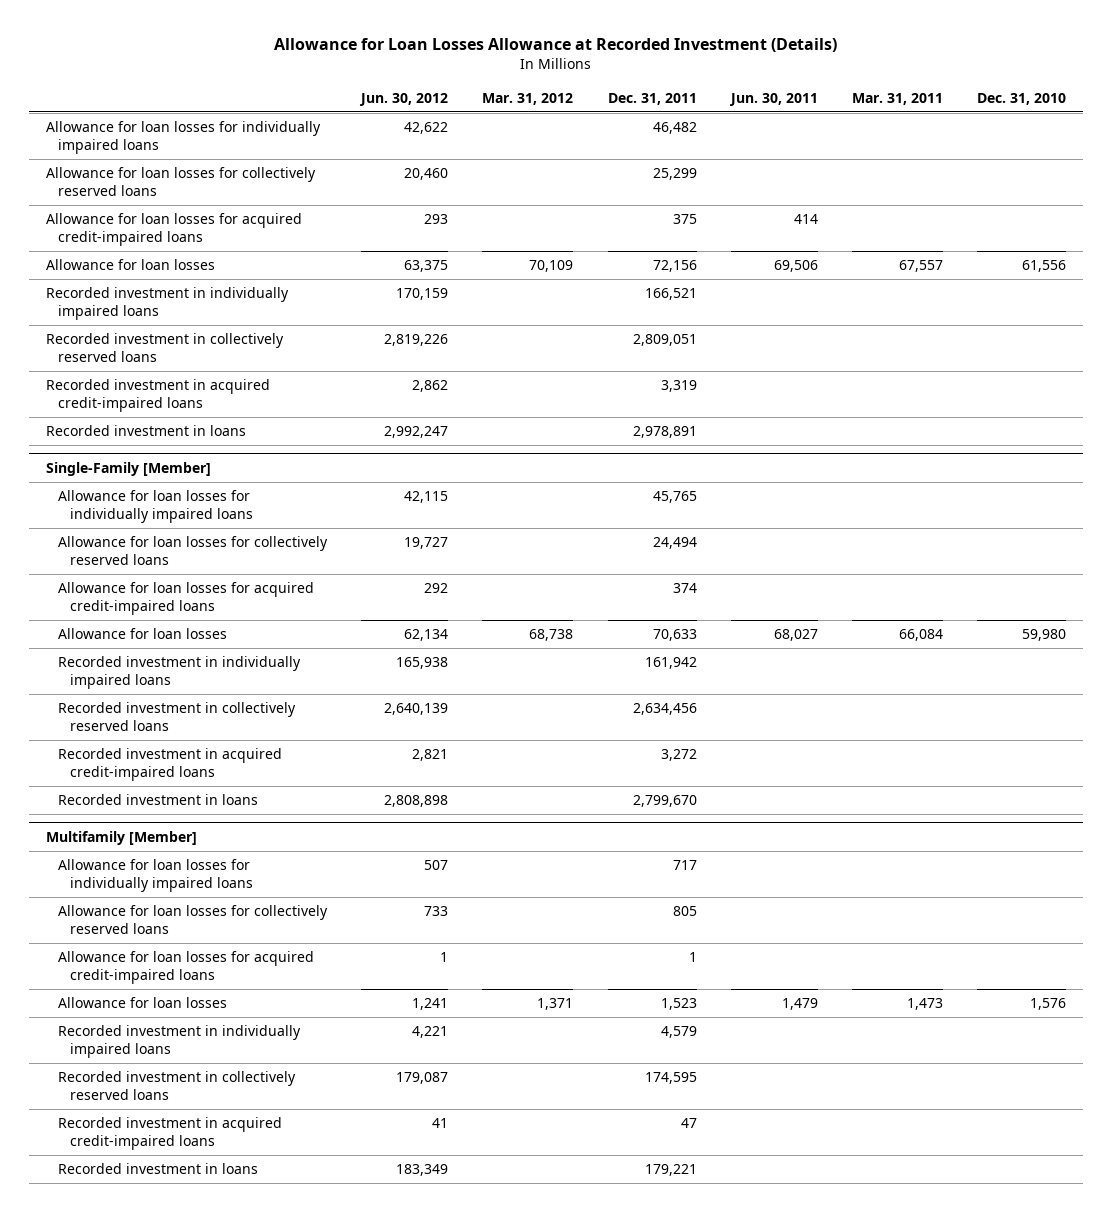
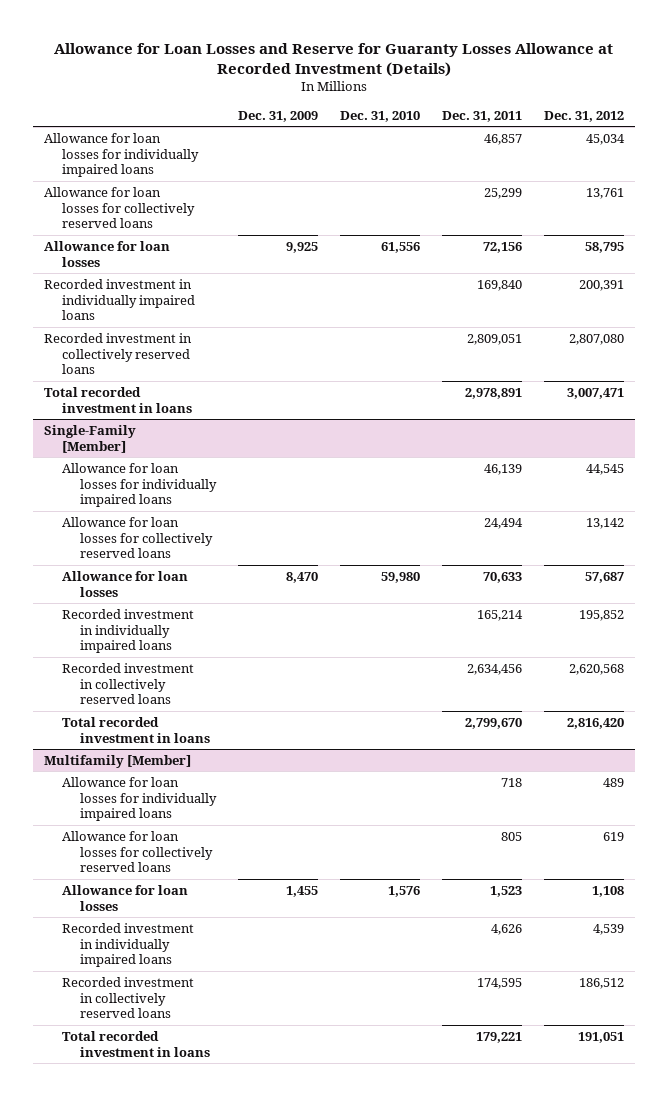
[274,38,838,53] Allowance for Loan Losses Allowance at Recorded Investment (Details) -> [54,42,614,77] Allowance for Loan Losses and Reserve for Guaranty Losses Allowance at Recorded Investment (Details)
[359,92,449,106] Jun. 30, 2012 -> none
[482,92,574,105] Mar. 31, 2012 -> none
[728,92,818,106] Jun. 30, 2011 -> none
[851,92,943,105] Mar. 31, 2011 -> none
none -> [237,111,318,123] Dec. 31, 2009
none -> [543,111,624,123] Dec. 31, 2012
[652,122,697,135] 46,482 -> [483,133,522,145] 46,857
[45,213,302,246] Allowance for loan losses for acquired credit-impaired loans -> none
[644,288,697,301] 166,521 -> [476,279,522,291] 169,840
[45,379,270,412] Recorded investment in acquired credit-impaired loans -> none
[45,425,246,437] Recorded investment in loans -> [44,386,193,413] Total recorded investment in loans
[652,491,697,504] 45,765 -> [483,463,522,475] 46,139
[57,582,314,615] Allowance for loan losses for acquired credit-impaired loans -> none
[644,657,697,670] 161,942 -> [476,609,523,621] 165,214
[57,748,282,781] Recorded investment in acquired credit-impaired loans -> none
[57,794,258,806] Recorded investment in loans -> [62,716,210,743] Total recorded investment in loans
[672,860,697,871] 717 -> [500,777,522,787] 718
[57,951,314,984] Allowance for loan losses for acquired credit-impaired loans -> none
[660,1026,697,1039] 4,579 -> [490,923,522,935] 4,626
[57,1117,282,1150] Recorded investment in acquired credit-impaired loans -> none
[57,1163,258,1175] Recorded investment in loans -> [62,1030,210,1057] Total recorded investment in loans

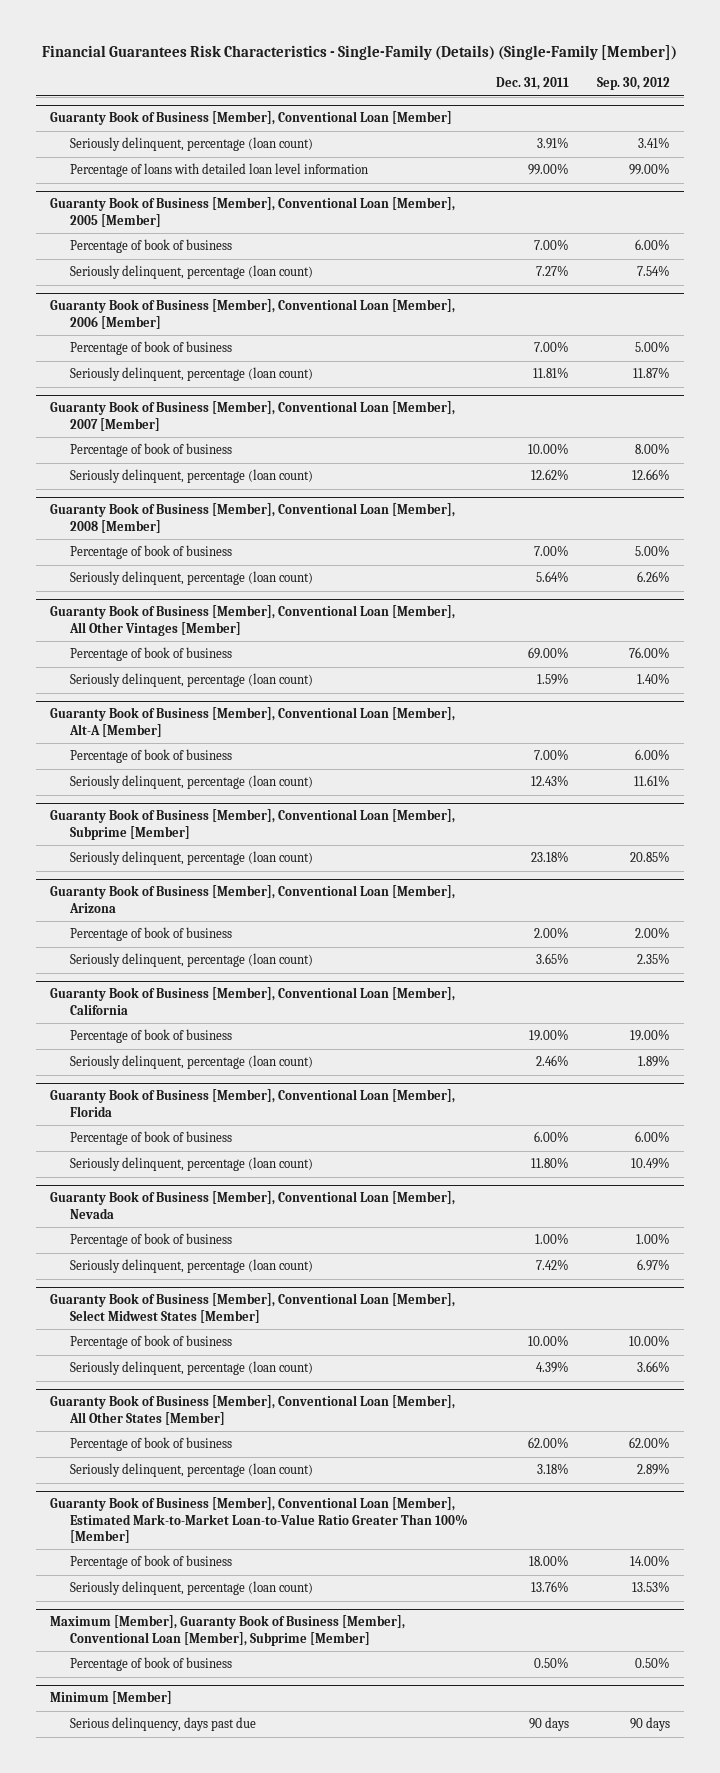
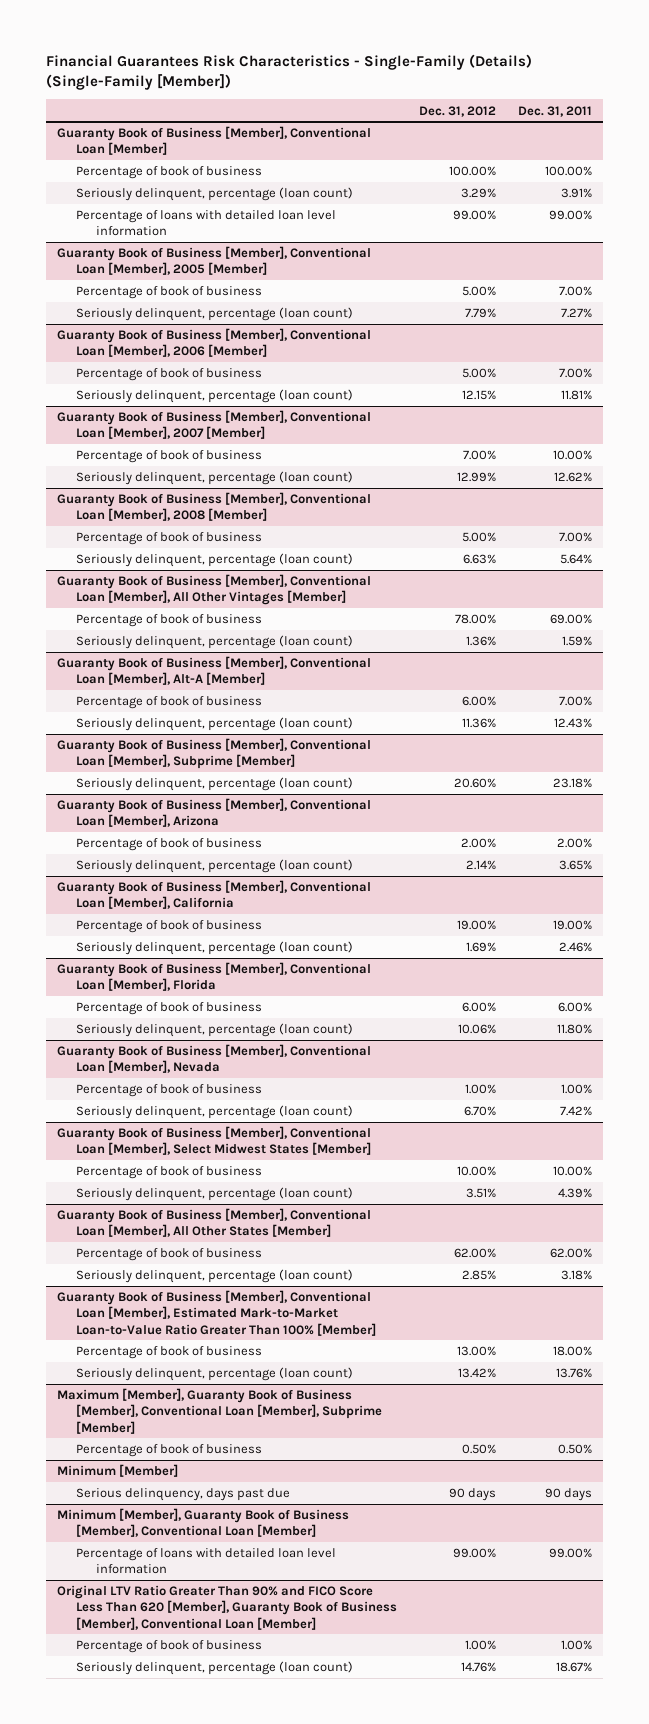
[596,77,670,91] Sep. 30, 2012 -> none
none -> [419,105,497,117] Dec. 31, 2012
none -> [76,166,263,180] Percentage of book of business
none -> [56,1508,349,1538] Minimum [Member], Guaranty Book of Business [Member], Conventional Loan [Member]
none -> [76,1548,337,1575] Percentage of loans with detailed loan level information
none -> [56,1585,398,1630] Original LTV Ratio Greater Than 90% and FICO Score Less Than 620 [Member], Guaranty Book of Business [Member], Conventional Loan [Member]
none -> [76,1640,263,1654] Percentage of book of business
none -> [76,1661,354,1676] Seriously delinquent, percentage (loan count)

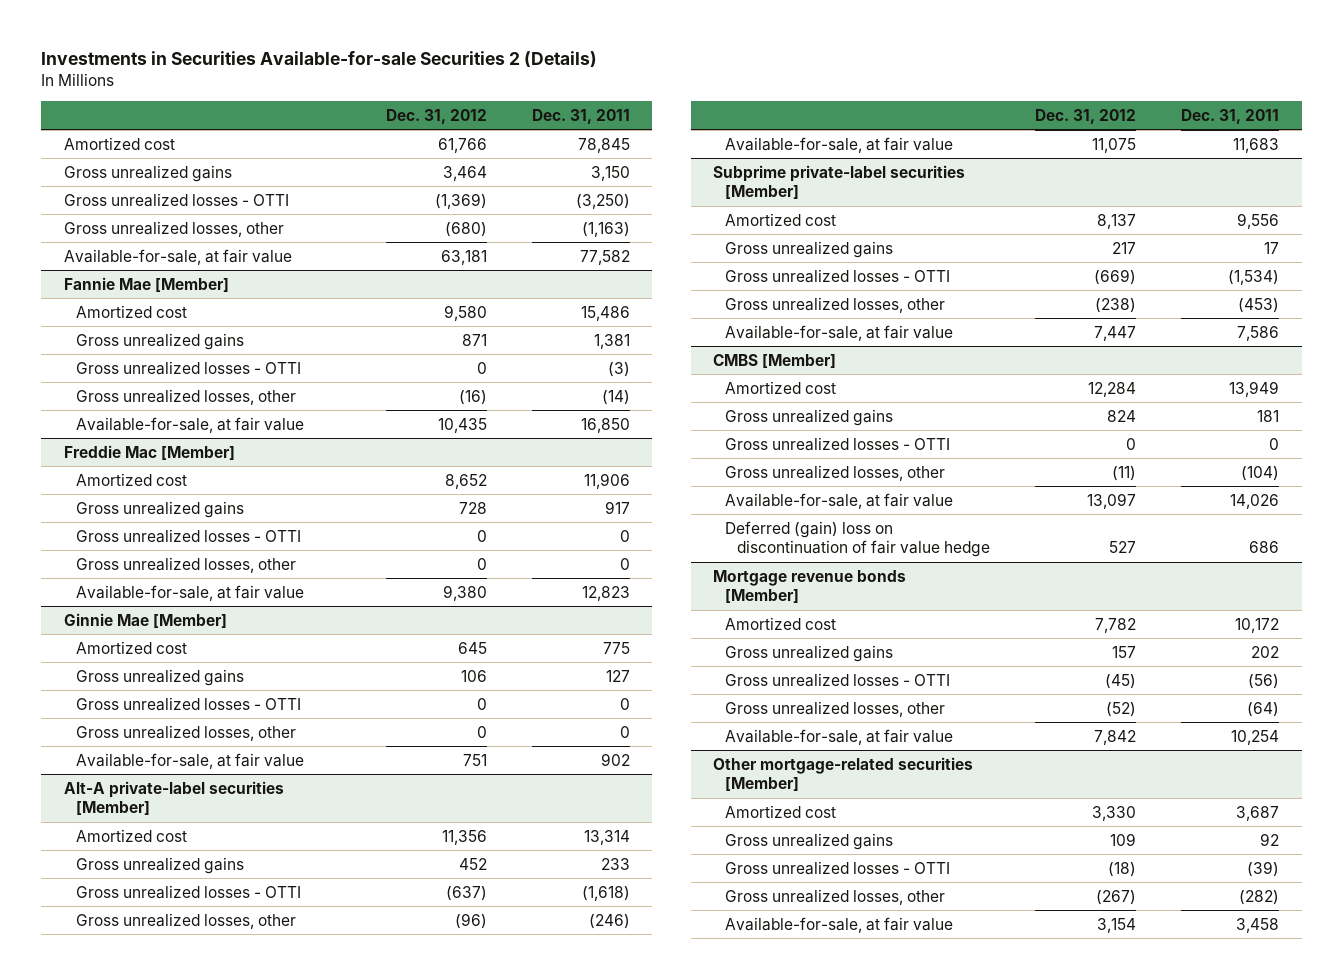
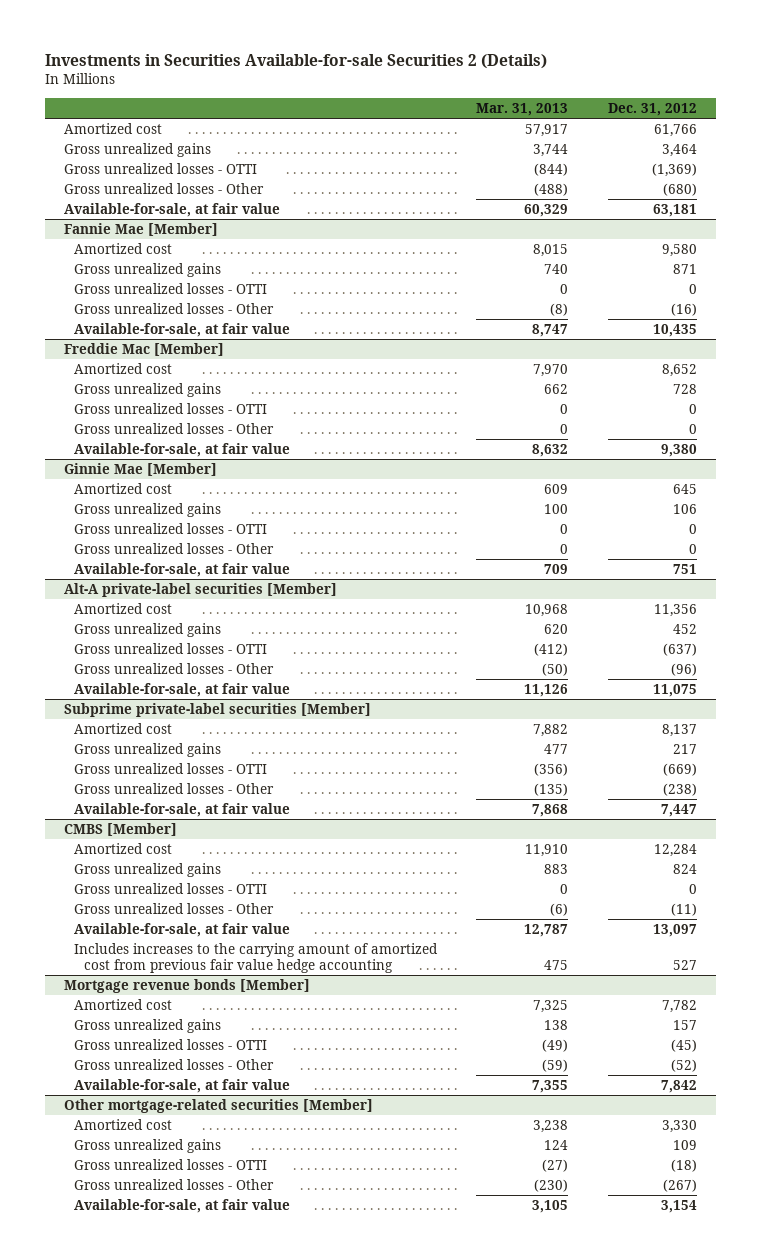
[531,108,630,124] Dec. 31, 2011 -> none
none -> [476,102,569,116] Mar. 31, 2013
[64,220,285,237] Gross unrealized losses, other -> [64,182,265,194] Gross unrealized losses - Other
[75,388,296,405] Gross unrealized losses, other -> [74,302,275,314] Gross unrealized losses - Other
[75,556,296,573] Gross unrealized losses, other -> [74,422,275,434] Gross unrealized losses - Other
[75,724,296,741] Gross unrealized losses, other -> [74,542,275,554] Gross unrealized losses - Other
[75,912,296,929] Gross unrealized losses, other -> [74,662,275,674] Gross unrealized losses - Other
[724,296,945,313] Gross unrealized losses, other -> [74,782,275,794] Gross unrealized losses - Other
[724,464,945,481] Gross unrealized losses, other -> [74,902,275,914] Gross unrealized losses - Other
[724,520,990,558] Deferred (gain) loss on discontinuation of fair value hedge -> [74,942,439,973] Includes increases to the carrying amount of amortized cost from previous fair value hedge accounting
[724,700,945,717] Gross unrealized losses, other -> [74,1058,275,1070] Gross unrealized losses - Other
[724,888,945,905] Gross unrealized losses, other -> [74,1178,275,1190] Gross unrealized losses - Other

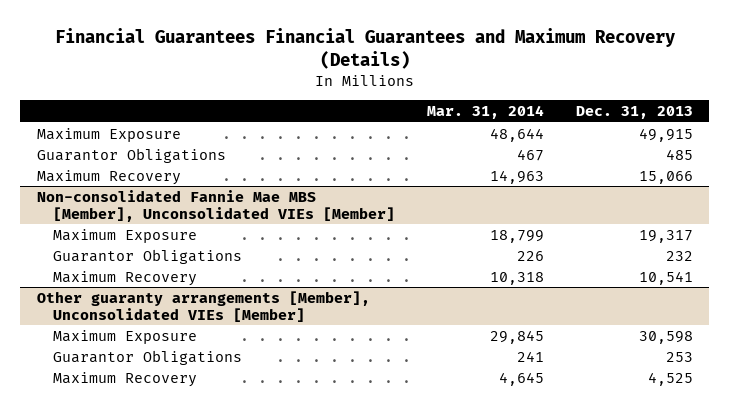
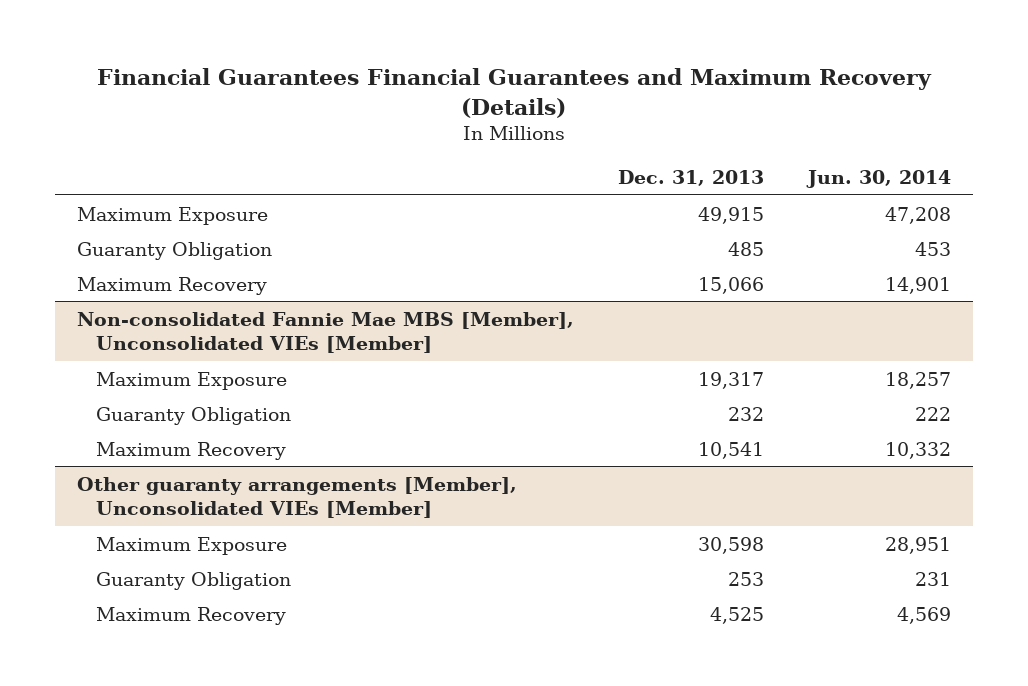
[426,105,544,120] Mar. 31, 2014 -> none
none -> [806,170,952,189] Jun. 30, 2014
[36,147,226,163] Guarantor Obligations -> [77,241,273,260] Guaranty Obligation
[52,248,242,264] Guarantor Obligations -> [96,406,292,425] Guaranty Obligation
[52,349,242,365] Guarantor Obligations -> [96,571,292,590] Guaranty Obligation

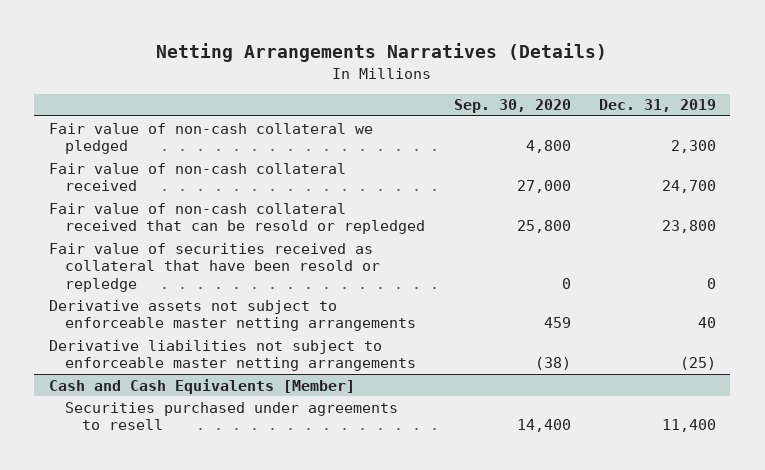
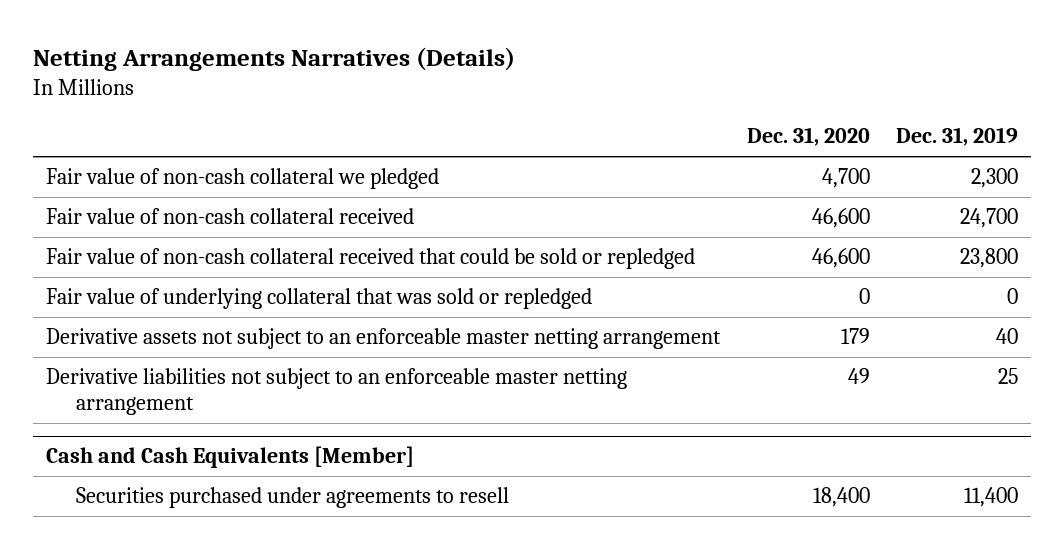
[453,99,571,114] Sep. 30, 2020 -> none
none -> [746,127,870,147] Dec. 31, 2020
[48,202,426,235] Fair value of non-cash collateral received that can be resold or repledged -> [46,248,696,270] Fair value of non-cash collateral received that could be sold or repledged
[48,242,381,292] Fair value of securities received as collateral that have been resold or repledge -> [46,288,593,310] Fair value of underlying collateral that was sold or repledged
[48,299,417,332] Derivative assets not subject to enforceable master netting arrangements -> [46,328,722,350] Derivative assets not subject to an enforceable master netting arrangement
[48,339,417,372] Derivative liabilities not subject to enforceable master netting arrangements -> [46,368,628,416] Derivative liabilities not subject to an enforceable master netting arrangement
[680,357,717,371] (25) -> [998,368,1019,385] 25

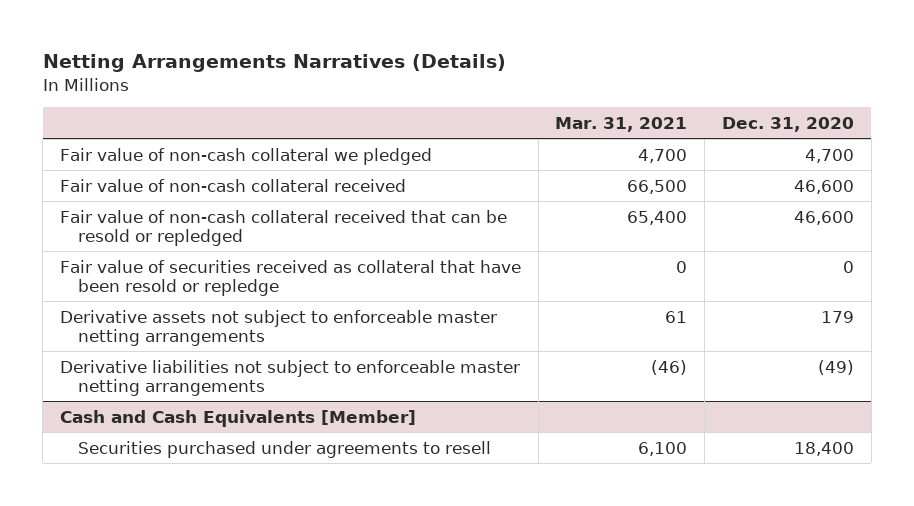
[896,127,1019,147] Dec. 31, 2019 -> none
none -> [555,116,688,132] Mar. 31, 2021
[46,248,696,270] Fair value of non-cash collateral received that could be sold or repledged -> [59,209,507,246] Fair value of non-cash collateral received that can be resold or repledged
[46,288,593,310] Fair value of underlying collateral that was sold or repledged -> [59,259,521,296] Fair value of securities received as collateral that have been resold or repledge
[46,328,722,350] Derivative assets not subject to an enforceable master netting arrangement -> [59,309,497,346] Derivative assets not subject to enforceable master netting arrangements
[46,368,628,416] Derivative liabilities not subject to an enforceable master netting arrangement -> [59,359,520,396] Derivative liabilities not subject to enforceable master netting arrangements
[847,368,870,385] 49 -> [817,359,854,375] (49)

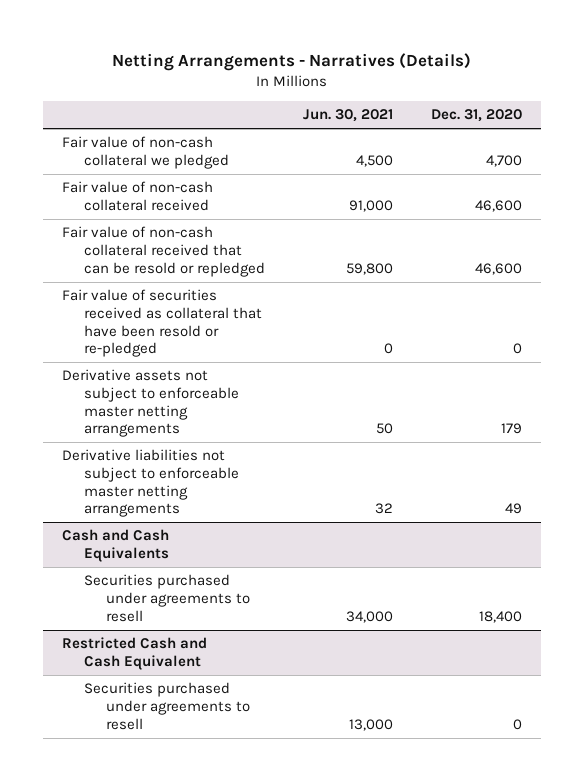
[42,54,506,73] Netting Arrangements Narratives (Details) -> [111,52,471,71] Netting Arrangements - Narratives (Details)
[555,116,688,132] Mar. 31, 2021 -> none
none -> [302,109,393,123] Jun. 30, 2021
[59,259,521,296] Fair value of securities received as collateral that have been resold or repledge -> [61,289,263,358] Fair value of securities received as collateral that have been resold or re-pledged
[817,359,854,375] (49) -> [504,503,522,515] 49
[59,409,416,427] Cash and Cash Equivalents [Member] -> [61,529,170,563] Cash and Cash Equivalents
none -> [61,637,207,671] Restricted Cash and Cash Equivalent
none -> [84,682,251,730] Securities purchased under agreements to resell

